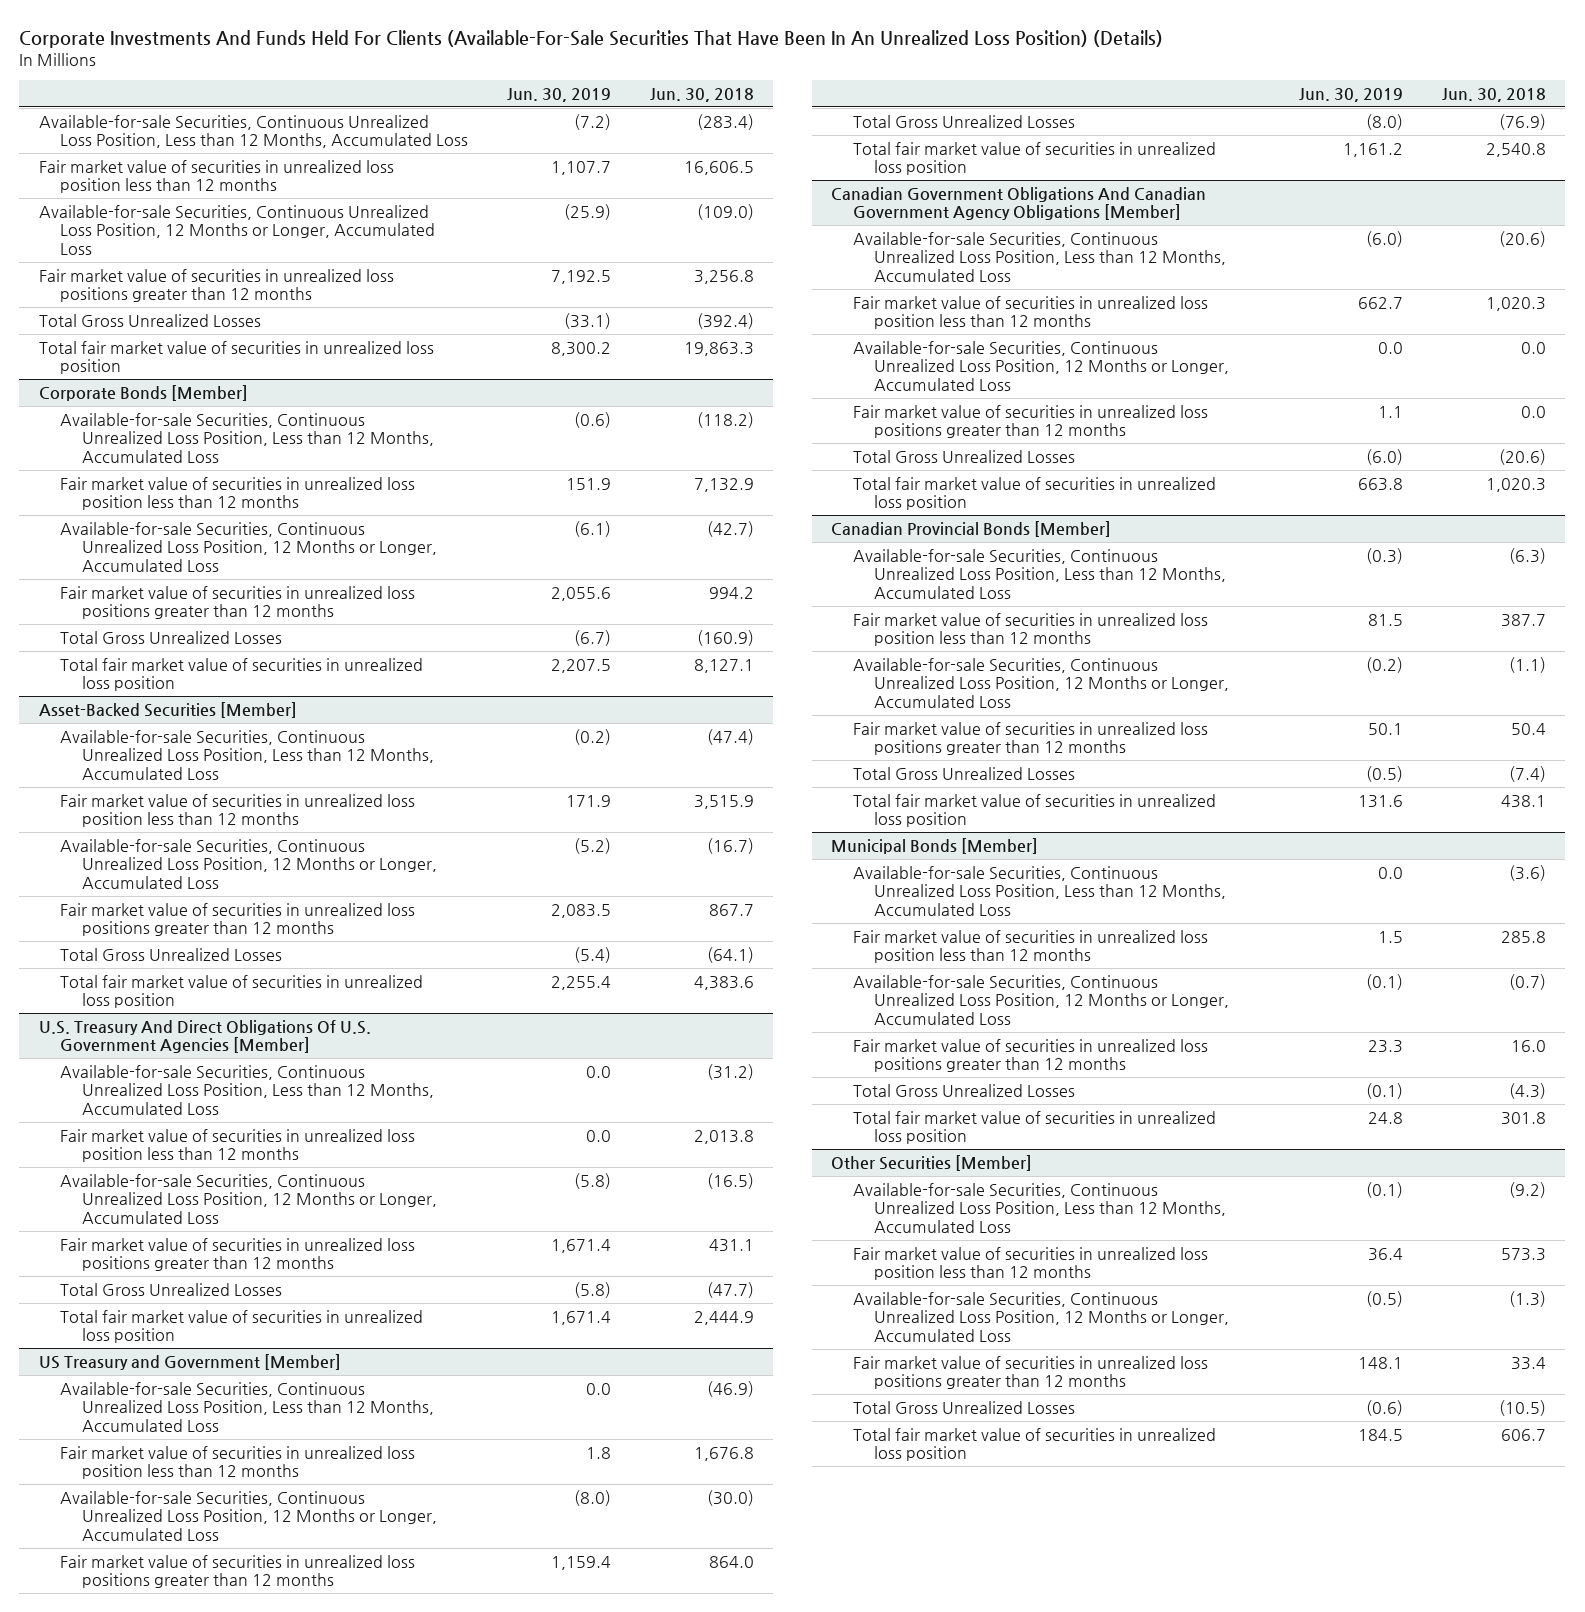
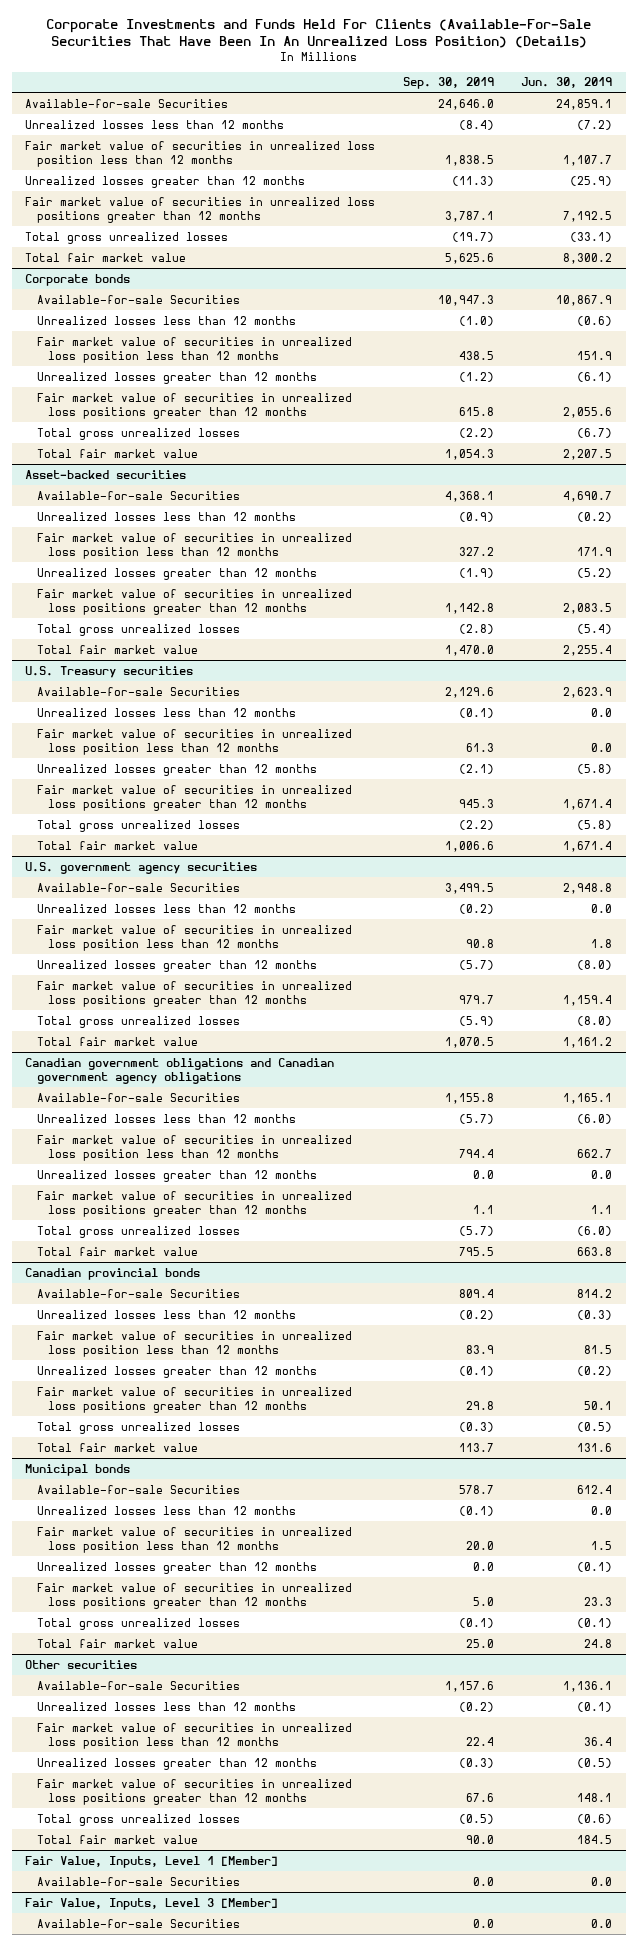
[19,29,1164,48] Corporate Investments And Funds Held For Clients (Available-For-Sale Securities That Have Been In An Unrealized Loss Position) (Details) -> [45,18,591,48] Corporate Investments and Funds Held For Clients (Available-For-Sale Securities That Have Been In An Unrealized Loss Position) (Details)
[649,88,754,103] Jun. 30, 2018 -> none
none -> [402,77,494,90] Sep. 30, 2019
none -> [25,98,229,108] Available-for-sale Securities
[38,114,469,149] Available-for-sale Securities, Continuous Unrealized Loss Position, Less than 12 Months, Accumulated Loss -> [25,119,285,129] Unrealized losses less than 12 months
[38,204,436,255] Available-for-sale Securities, Continuous Unrealized Loss Position, 12 Months or Longer, Accumulated Loss -> [25,175,306,188] Unrealized losses greater than 12 months
[38,313,261,327] Total Gross Unrealized Losses -> [25,231,229,244] Total gross unrealized losses
[38,340,434,375] Total fair market value of securities in unrealized loss position -> [25,252,187,262] Total fair market value
[38,384,248,401] Corporate Bonds [Member] -> [25,273,131,286] Corporate bonds
none -> [36,294,240,304] Available-for-sale Securities
[60,412,434,463] Available-for-sale Securities, Continuous Unrealized Loss Position, Less than 12 Months, Accumulated Loss -> [36,315,296,325] Unrealized losses less than 12 months
[60,521,437,572] Available-for-sale Securities, Continuous Unrealized Loss Position, 12 Months or Longer, Accumulated Loss -> [36,371,317,384] Unrealized losses greater than 12 months
[60,630,283,644] Total Gross Unrealized Losses -> [36,427,240,440] Total gross unrealized losses
[60,657,424,692] Total fair market value of securities in unrealized loss position -> [36,448,198,458] Total fair market value
[38,701,297,718] Asset-Backed Securities [Member] -> [25,469,187,479] Asset-backed securities
none -> [36,490,240,500] Available-for-sale Securities
[60,729,434,780] Available-for-sale Securities, Continuous Unrealized Loss Position, Less than 12 Months, Accumulated Loss -> [36,511,296,521] Unrealized losses less than 12 months
[60,838,437,889] Available-for-sale Securities, Continuous Unrealized Loss Position, 12 Months or Longer, Accumulated Loss -> [36,567,317,580] Unrealized losses greater than 12 months
[60,947,283,961] Total Gross Unrealized Losses -> [36,623,240,636] Total gross unrealized losses
[60,974,424,1009] Total fair market value of securities in unrealized loss position -> [36,644,198,654] Total fair market value
[38,1019,371,1054] U.S. Treasury And Direct Obligations Of U.S. Government Agencies [Member] -> [25,665,194,678] U.S. Treasury securities
none -> [36,686,240,696] Available-for-sale Securities
[60,1064,434,1115] Available-for-sale Securities, Continuous Unrealized Loss Position, Less than 12 Months, Accumulated Loss -> [36,707,296,717] Unrealized losses less than 12 months
[60,1173,437,1224] Available-for-sale Securities, Continuous Unrealized Loss Position, 12 Months or Longer, Accumulated Loss -> [36,763,317,776] Unrealized losses greater than 12 months
[60,1282,283,1296] Total Gross Unrealized Losses -> [36,819,240,832] Total gross unrealized losses
[60,1309,424,1344] Total fair market value of securities in unrealized loss position -> [36,840,198,850] Total fair market value
[38,1353,341,1370] US Treasury and Government [Member] -> [25,861,258,874] U.S. government agency securities
none -> [36,882,240,892] Available-for-sale Securities
[60,1381,434,1432] Available-for-sale Securities, Continuous Unrealized Loss Position, Less than 12 Months, Accumulated Loss -> [36,903,296,913] Unrealized losses less than 12 months
[60,1490,437,1541] Available-for-sale Securities, Continuous Unrealized Loss Position, 12 Months or Longer, Accumulated Loss -> [36,959,317,972] Unrealized losses greater than 12 months
[852,114,1075,128] Total Gross Unrealized Losses -> [36,1015,240,1028] Total gross unrealized losses
[852,141,1216,176] Total fair market value of securities in unrealized loss position -> [36,1036,198,1046] Total fair market value
[831,186,1207,221] Canadian Government Obligations And Canadian Government Agency Obligations [Member] -> [25,1057,335,1084] Canadian government obligations and Canadian government agency obligations
none -> [36,1092,240,1102] Available-for-sale Securities
[852,231,1227,282] Available-for-sale Securities, Continuous Unrealized Loss Position, Less than 12 Months, Accumulated Loss -> [36,1113,296,1123] Unrealized losses less than 12 months
[852,340,1230,391] Available-for-sale Securities, Continuous Unrealized Loss Position, 12 Months or Longer, Accumulated Loss -> [36,1169,317,1182] Unrealized losses greater than 12 months
[852,449,1075,463] Total Gross Unrealized Losses -> [36,1225,240,1238] Total gross unrealized losses
[852,476,1216,511] Total fair market value of securities in unrealized loss position -> [36,1246,198,1256] Total fair market value
[831,520,1112,537] Canadian Provincial Bonds [Member] -> [25,1267,201,1280] Canadian provincial bonds
none -> [36,1288,240,1298] Available-for-sale Securities
[852,548,1227,599] Available-for-sale Securities, Continuous Unrealized Loss Position, Less than 12 Months, Accumulated Loss -> [36,1309,296,1319] Unrealized losses less than 12 months
[852,657,1230,708] Available-for-sale Securities, Continuous Unrealized Loss Position, 12 Months or Longer, Accumulated Loss -> [36,1365,317,1378] Unrealized losses greater than 12 months
[852,766,1075,780] Total Gross Unrealized Losses -> [36,1421,240,1434] Total gross unrealized losses
[852,793,1216,828] Total fair market value of securities in unrealized loss position -> [36,1442,198,1452] Total fair market value
[831,837,1039,854] Municipal Bonds [Member] -> [25,1463,131,1476] Municipal bonds
none -> [36,1484,240,1494] Available-for-sale Securities
[852,865,1227,916] Available-for-sale Securities, Continuous Unrealized Loss Position, Less than 12 Months, Accumulated Loss -> [36,1505,296,1515] Unrealized losses less than 12 months
[852,974,1230,1025] Available-for-sale Securities, Continuous Unrealized Loss Position, 12 Months or Longer, Accumulated Loss -> [36,1561,317,1574] Unrealized losses greater than 12 months
[852,1083,1075,1097] Total Gross Unrealized Losses -> [36,1617,240,1630] Total gross unrealized losses
[852,1110,1216,1145] Total fair market value of securities in unrealized loss position -> [36,1638,198,1648] Total fair market value
[831,1154,1033,1171] Other Securities [Member] -> [25,1659,138,1669] Other securities
none -> [36,1680,240,1690] Available-for-sale Securities
[852,1182,1227,1233] Available-for-sale Securities, Continuous Unrealized Loss Position, Less than 12 Months, Accumulated Loss -> [36,1701,296,1711] Unrealized losses less than 12 months
[852,1291,1230,1342] Available-for-sale Securities, Continuous Unrealized Loss Position, 12 Months or Longer, Accumulated Loss -> [36,1757,317,1770] Unrealized losses greater than 12 months
[852,1400,1075,1414] Total Gross Unrealized Losses -> [36,1813,240,1826] Total gross unrealized losses
[852,1427,1216,1462] Total fair market value of securities in unrealized loss position -> [36,1834,198,1844] Total fair market value
none -> [25,1855,279,1868] Fair Value, Inputs, Level 1 [Member]
none -> [36,1876,240,1886] Available-for-sale Securities
none -> [25,1897,279,1910] Fair Value, Inputs, Level 3 [Member]
none -> [36,1918,240,1928] Available-for-sale Securities

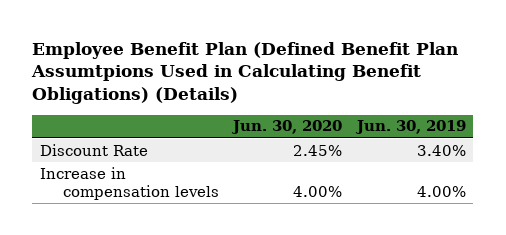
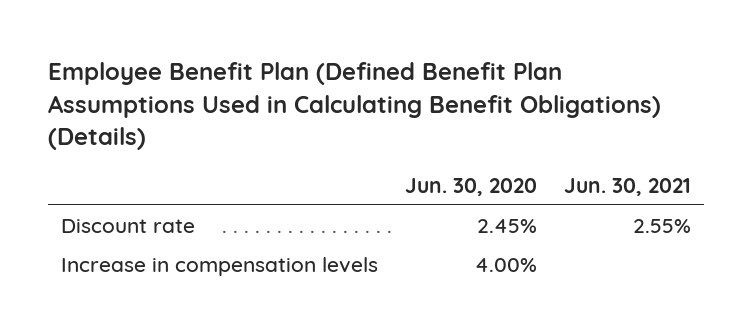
[31,41,459,104] Employee Benefit Plan (Defined Benefit Plan Assumtpions Used in Calculating Benefit Obligations) (Details) -> [48,62,662,151] Employee Benefit Plan (Defined Benefit Plan Assumptions Used in Calculating Benefit Obligations) (Details)
[355,120,467,135] Jun. 30, 2019 -> none
none -> [563,177,691,196] Jun. 30, 2021
[39,143,148,156] Discount Rate -> [61,218,196,233] Discount rate

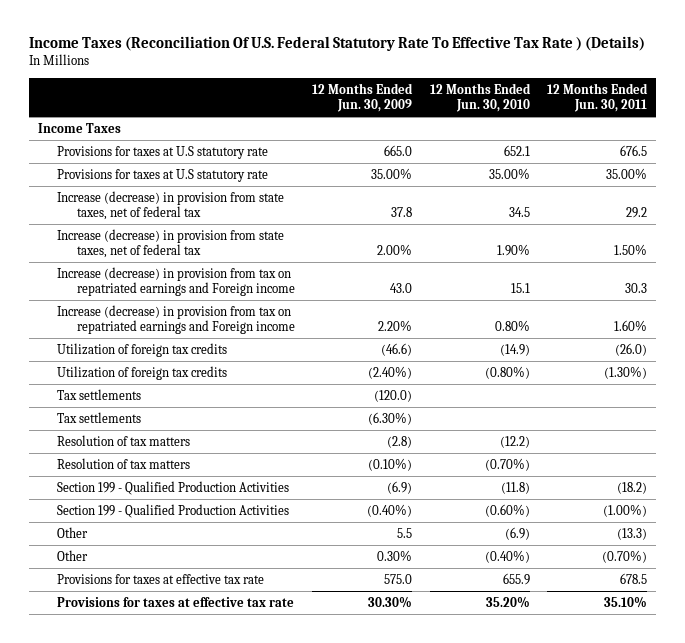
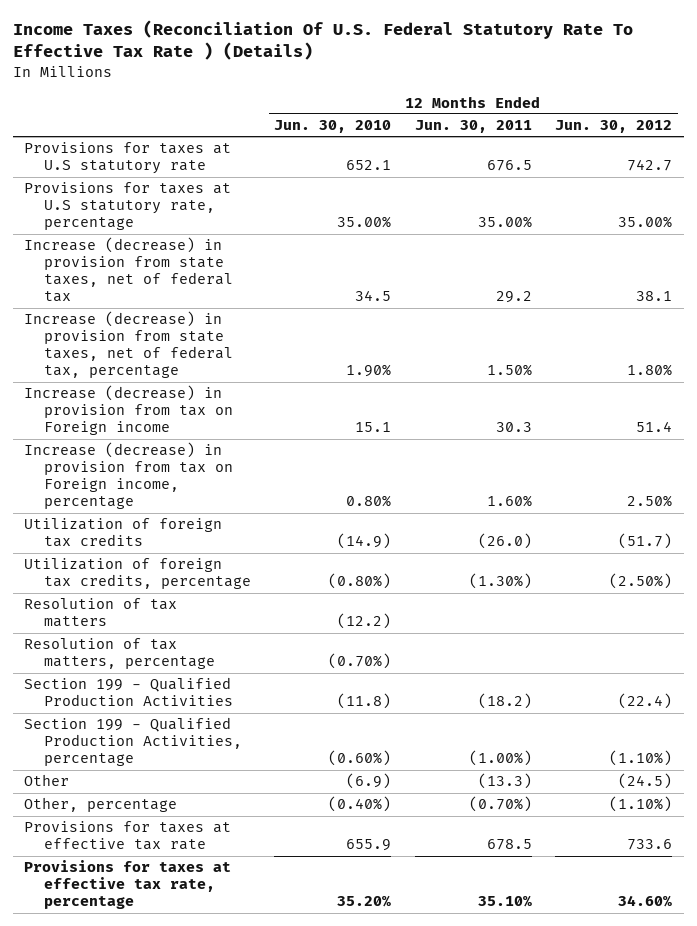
[312,82,414,113] 12 Months Ended Jun. 30, 2009 -> none
none -> [555,120,673,134] Jun. 30, 2012
[37,122,121,133] Income Taxes -> none
[57,168,269,182] Provisions for taxes at U.S statutory rate -> [24,182,232,231] Provisions for taxes at U.S statutory rate, percentage
[57,228,285,259] Increase (decrease) in provision from state taxes, net of federal tax -> [24,311,234,379] Increase (decrease) in provision from state taxes, net of federal tax, percentage
[57,266,296,297] Increase (decrease) in provision from tax on repatriated earnings and Foreign income -> [24,385,234,436] Increase (decrease) in provision from tax on Foreign income
[57,304,296,335] Increase (decrease) in provision from tax on repatriated earnings and Foreign income -> [24,442,234,510] Increase (decrease) in provision from tax on Foreign income, percentage
[57,388,142,400] Tax settlements -> none
[57,411,142,423] Tax settlements -> none
[57,365,228,380] Utilization of foreign tax credits -> [24,558,252,590] Utilization of foreign tax credits, percentage
[57,457,191,469] Resolution of tax matters -> [24,638,216,670] Resolution of tax matters, percentage
[57,503,290,518] Section 199 - Qualified Production Activities -> [24,717,243,767] Section 199 - Qualified Production Activities, percentage
[57,549,89,561] Other -> [24,797,178,813] Other, percentage
[57,596,295,607] Provisions for taxes at effective tax rate -> [24,860,232,910] Provisions for taxes at effective tax rate, percentage

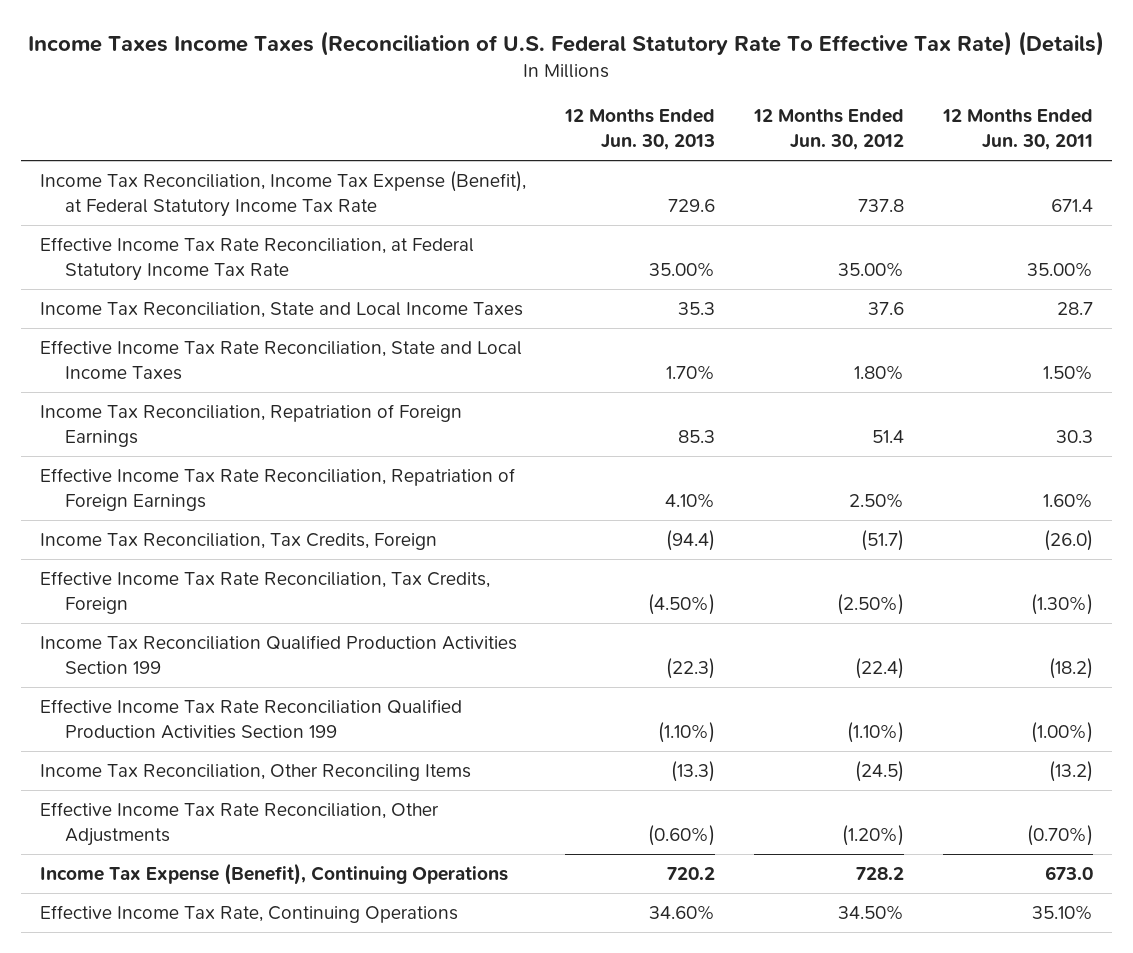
[12,20,633,61] Income Taxes (Reconciliation Of U.S. Federal Statutory Rate To Effective Tax Rate ) (Details) -> [28,30,1105,56] Income Taxes Income Taxes (Reconciliation of U.S. Federal Statutory Rate To Effective Tax Rate) (Details)
[274,120,392,134] Jun. 30, 2010 -> none
none -> [564,109,716,150] 12 Months Ended Jun. 30, 2013
[24,237,234,303] Increase (decrease) in provision from state taxes, net of federal tax -> none
[24,598,178,628] Resolution of tax matters -> none
[24,638,216,670] Resolution of tax matters, percentage -> none
[24,774,70,787] Other -> none
[24,797,178,813] Other, percentage -> none
[24,821,232,851] Provisions for taxes at effective tax rate -> none
[24,142,232,175] Provisions for taxes at U.S statutory rate -> [40,171,527,217] Income Tax Reconciliation, Income Tax Expense (Benefit), at Federal Statutory Income Tax Rate
[486,160,532,172] 676.5 -> [1050,198,1093,212] 671.4
[627,159,673,172] 742.7 -> [857,198,904,212] 737.8
[24,182,232,231] Provisions for taxes at U.S statutory rate, percentage -> [40,237,475,281] Effective Income Tax Rate Reconciliation, at Federal Statutory Income Tax Rate
none -> [40,302,524,319] Income Tax Reconciliation, State and Local Income Taxes
[24,311,234,379] Increase (decrease) in provision from state taxes, net of federal tax, percentage -> [40,340,523,380] Effective Income Tax Rate Reconciliation, State and Local Income Taxes
[24,385,234,436] Increase (decrease) in provision from tax on Foreign income -> [40,404,463,447] Income Tax Reconciliation, Repatriation of Foreign Earnings
[24,442,234,510] Increase (decrease) in provision from tax on Foreign income, percentage -> [40,468,516,511] Effective Income Tax Rate Reconciliation, Repatriation of Foreign Earnings
[24,518,223,548] Utilization of foreign tax credits -> [40,533,438,551] Income Tax Reconciliation, Tax Credits, Foreign
[24,558,252,590] Utilization of foreign tax credits, percentage -> [40,571,491,614] Effective Income Tax Rate Reconciliation, Tax Credits, Foreign
[24,677,234,707] Section 199 - Qualified Production Activities -> [40,635,518,674] Income Tax Reconciliation Qualified Production Activities Section 199
[24,717,243,767] Section 199 - Qualified Production Activities, percentage -> [40,699,463,739] Effective Income Tax Rate Reconciliation Qualified Production Activities Section 199
none -> [40,764,472,782] Income Tax Reconciliation, Other Reconciling Items
none -> [40,802,440,846] Effective Income Tax Rate Reconciliation, Other Adjustments
none -> [40,863,509,886] Income Tax Expense (Benefit), Continuing Operations
[24,860,232,910] Provisions for taxes at effective tax rate, percentage -> [40,905,459,924] Effective Income Tax Rate, Continuing Operations
[618,895,673,908] 34.60% -> [837,905,904,921] 34.50%

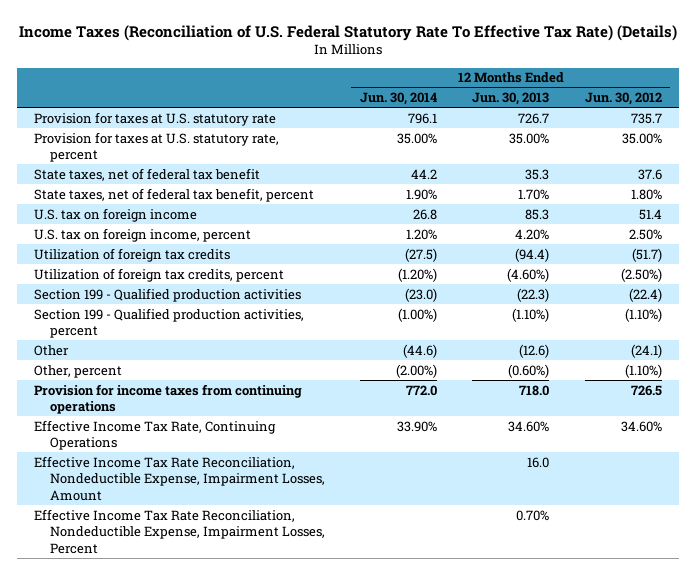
[28,30,1105,56] Income Taxes Income Taxes (Reconciliation of U.S. Federal Statutory Rate To Effective Tax Rate) (Details) -> [18,24,677,41] Income Taxes (Reconciliation of U.S. Federal Statutory Rate To Effective Tax Rate) (Details)
[941,109,1093,150] 12 Months Ended Jun. 30, 2011 -> none
none -> [360,92,438,106] Jun. 30, 2014
[40,764,472,782] Income Tax Reconciliation, Other Reconciling Items -> none
[40,802,440,846] Effective Income Tax Rate Reconciliation, Other Adjustments -> none
[40,863,509,886] Income Tax Expense (Benefit), Continuing Operations -> none
[40,171,527,217] Income Tax Reconciliation, Income Tax Expense (Benefit), at Federal Statutory Income Tax Rate -> [34,111,277,126] Provision for taxes at U.S. statutory rate
[668,198,716,212] 729.6 -> [518,112,550,124] 726.7
[857,198,904,212] 737.8 -> [630,112,662,124] 735.7
[40,237,475,281] Effective Income Tax Rate Reconciliation, at Federal Statutory Income Tax Rate -> [34,131,280,163] Provision for taxes at U.S. statutory rate, percent
[40,302,524,319] Income Tax Reconciliation, State and Local Income Taxes -> [34,167,261,181] State taxes, net of federal tax benefit
[40,340,523,380] Effective Income Tax Rate Reconciliation, State and Local Income Taxes -> [34,187,315,202] State taxes, net of federal tax benefit, percent
[40,404,463,447] Income Tax Reconciliation, Repatriation of Foreign Earnings -> [34,207,198,222] U.S. tax on foreign income
[40,468,516,511] Effective Income Tax Rate Reconciliation, Repatriation of Foreign Earnings -> [34,227,252,242] U.S. tax on foreign income, percent
[665,492,716,508] 4.10% -> [515,228,550,240] 4.20%
[40,533,438,551] Income Tax Reconciliation, Tax Credits, Foreign -> [34,247,231,262] Utilization of foreign tax credits
[40,571,491,614] Effective Income Tax Rate Reconciliation, Tax Credits, Foreign -> [34,267,285,282] Utilization of foreign tax credits, percent
[648,593,716,615] (4.50%) -> [507,267,550,282] (4.60%)
[40,635,518,674] Income Tax Reconciliation Qualified Production Activities Section 199 -> [34,287,302,302] Section 199 - Qualified production activities
[40,699,463,739] Effective Income Tax Rate Reconciliation Qualified Production Activities Section 199 -> [34,307,305,339] Section 199 - Qualified production activities, percent
none -> [34,344,70,356] Other
none -> [34,364,123,378] Other, percent
none -> [34,383,303,415] Provision for income taxes from continuing operations
[837,905,904,921] 34.50% -> [620,420,662,432] 34.60%
none -> [34,455,325,501] Effective Income Tax Rate Reconciliation, Nondeductible Expense, Impairment Losses, Amount
none -> [34,508,325,554] Effective Income Tax Rate Reconciliation, Nondeductible Expense, Impairment Losses, Percent

